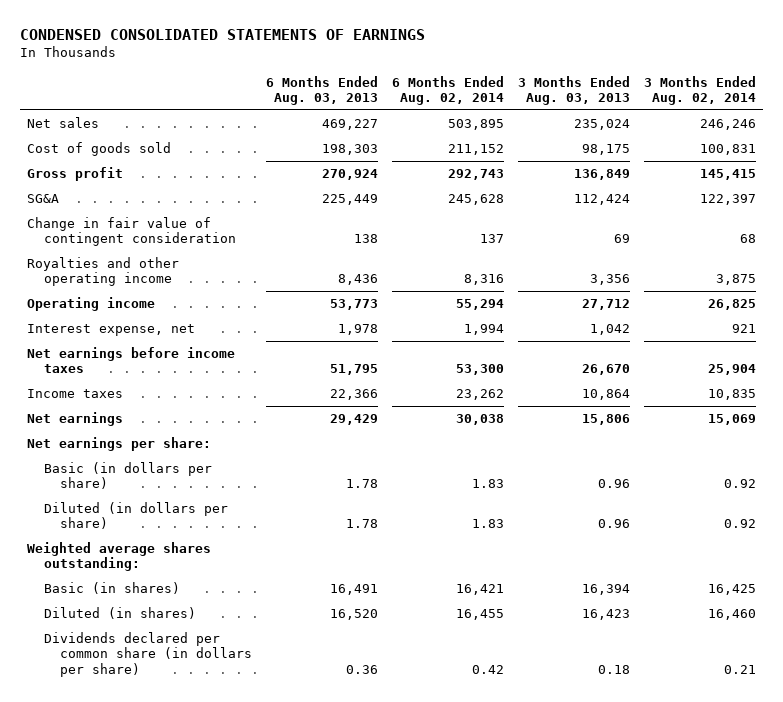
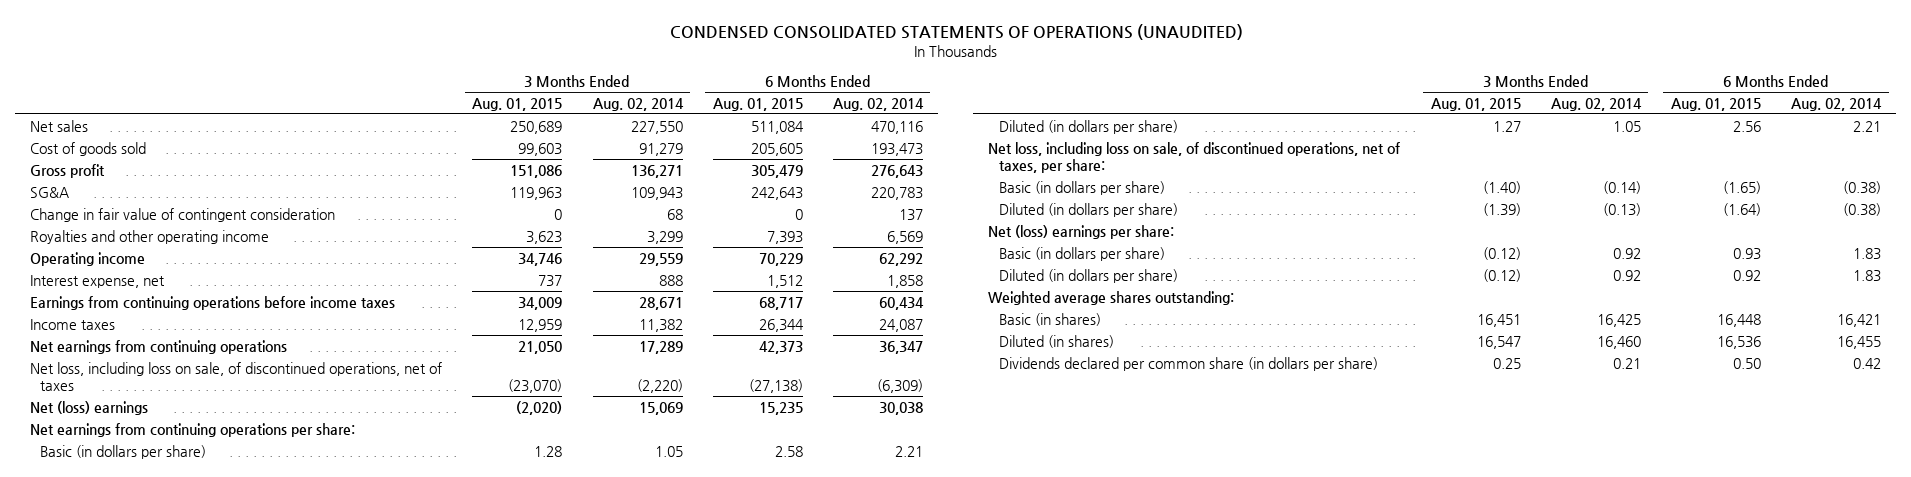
[20,28,426,40] CONDENSED CONSOLIDATED STATEMENTS OF EARNINGS -> [669,24,1243,41] CONDENSED CONSOLIDATED STATEMENTS OF OPERATIONS (UNAUDITED)
[266,75,379,105] 6 Months Ended Aug. 03, 2013 -> none
[518,75,631,105] 3 Months Ended Aug. 03, 2013 -> none
none -> [472,97,563,111] Aug. 01, 2015
none -> [712,97,803,111] Aug. 01, 2015
[448,119,505,131] 503,895 -> [870,120,923,134] 470,116
[700,119,757,131] 246,246 -> [630,120,683,134] 227,550
[448,144,505,156] 211,152 -> [870,142,923,156] 193,473
[700,144,757,156] 100,831 -> [638,142,683,156] 91,279
[448,169,505,181] 292,743 -> [870,164,923,178] 276,643
[700,169,757,181] 145,415 -> [630,164,683,178] 136,271
[448,194,505,206] 245,628 -> [870,186,923,200] 220,783
[700,194,757,206] 122,397 -> [630,186,683,200] 109,943
[464,274,505,286] 8,316 -> [886,230,923,244] 6,569
[716,274,757,286] 3,875 -> [646,230,683,244] 3,299
[456,299,505,311] 55,294 -> [878,252,923,266] 62,292
[708,299,757,311] 26,825 -> [638,252,683,266] 29,559
[464,324,505,336] 1,994 -> [886,274,923,288] 1,858
[732,324,757,334] 921 -> [658,274,683,286] 888
[27,347,236,374] Net earnings before income taxes -> [30,295,396,310] Earnings from continuing operations before income taxes
[456,364,505,376] 53,300 -> [878,296,924,310] 60,434
[708,364,757,376] 25,904 -> [638,296,683,310] 28,671
[456,389,505,401] 23,262 -> [878,318,923,332] 24,087
[708,389,757,401] 10,835 -> [638,318,683,332] 11,382
none -> [30,339,288,354] Net earnings from continuing operations
none -> [30,361,443,391] Net loss, including loss on sale, of discontinued operations, net of taxes
[27,412,124,427] Net earnings -> [30,400,149,415] Net (loss) earnings
none -> [30,422,356,437] Net earnings from continuing operations per share:
none -> [40,444,207,459] Basic (in dollars per share)
none -> [998,119,1178,134] Diluted (in dollars per share)
none -> [988,141,1401,173] Net loss, including loss on sale, of discontinued operations, net of taxes, per share:
none -> [998,180,1165,195] Basic (in dollars per share)
none -> [998,202,1178,217] Diluted (in dollars per share)
[27,437,212,452] Net earnings per share: -> [988,224,1175,239] Net (loss) earnings per share:

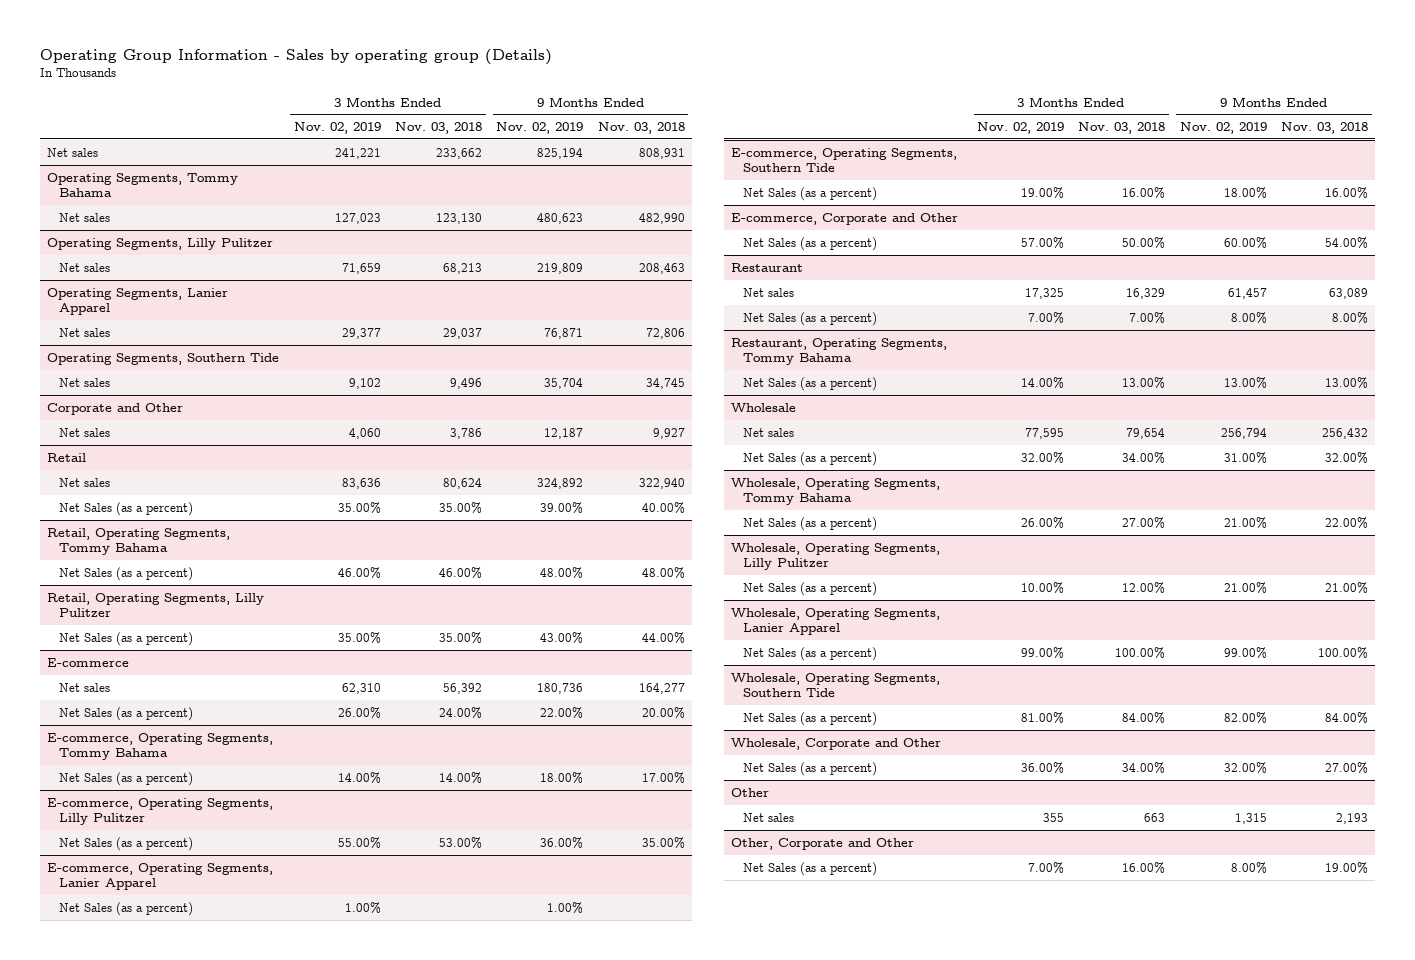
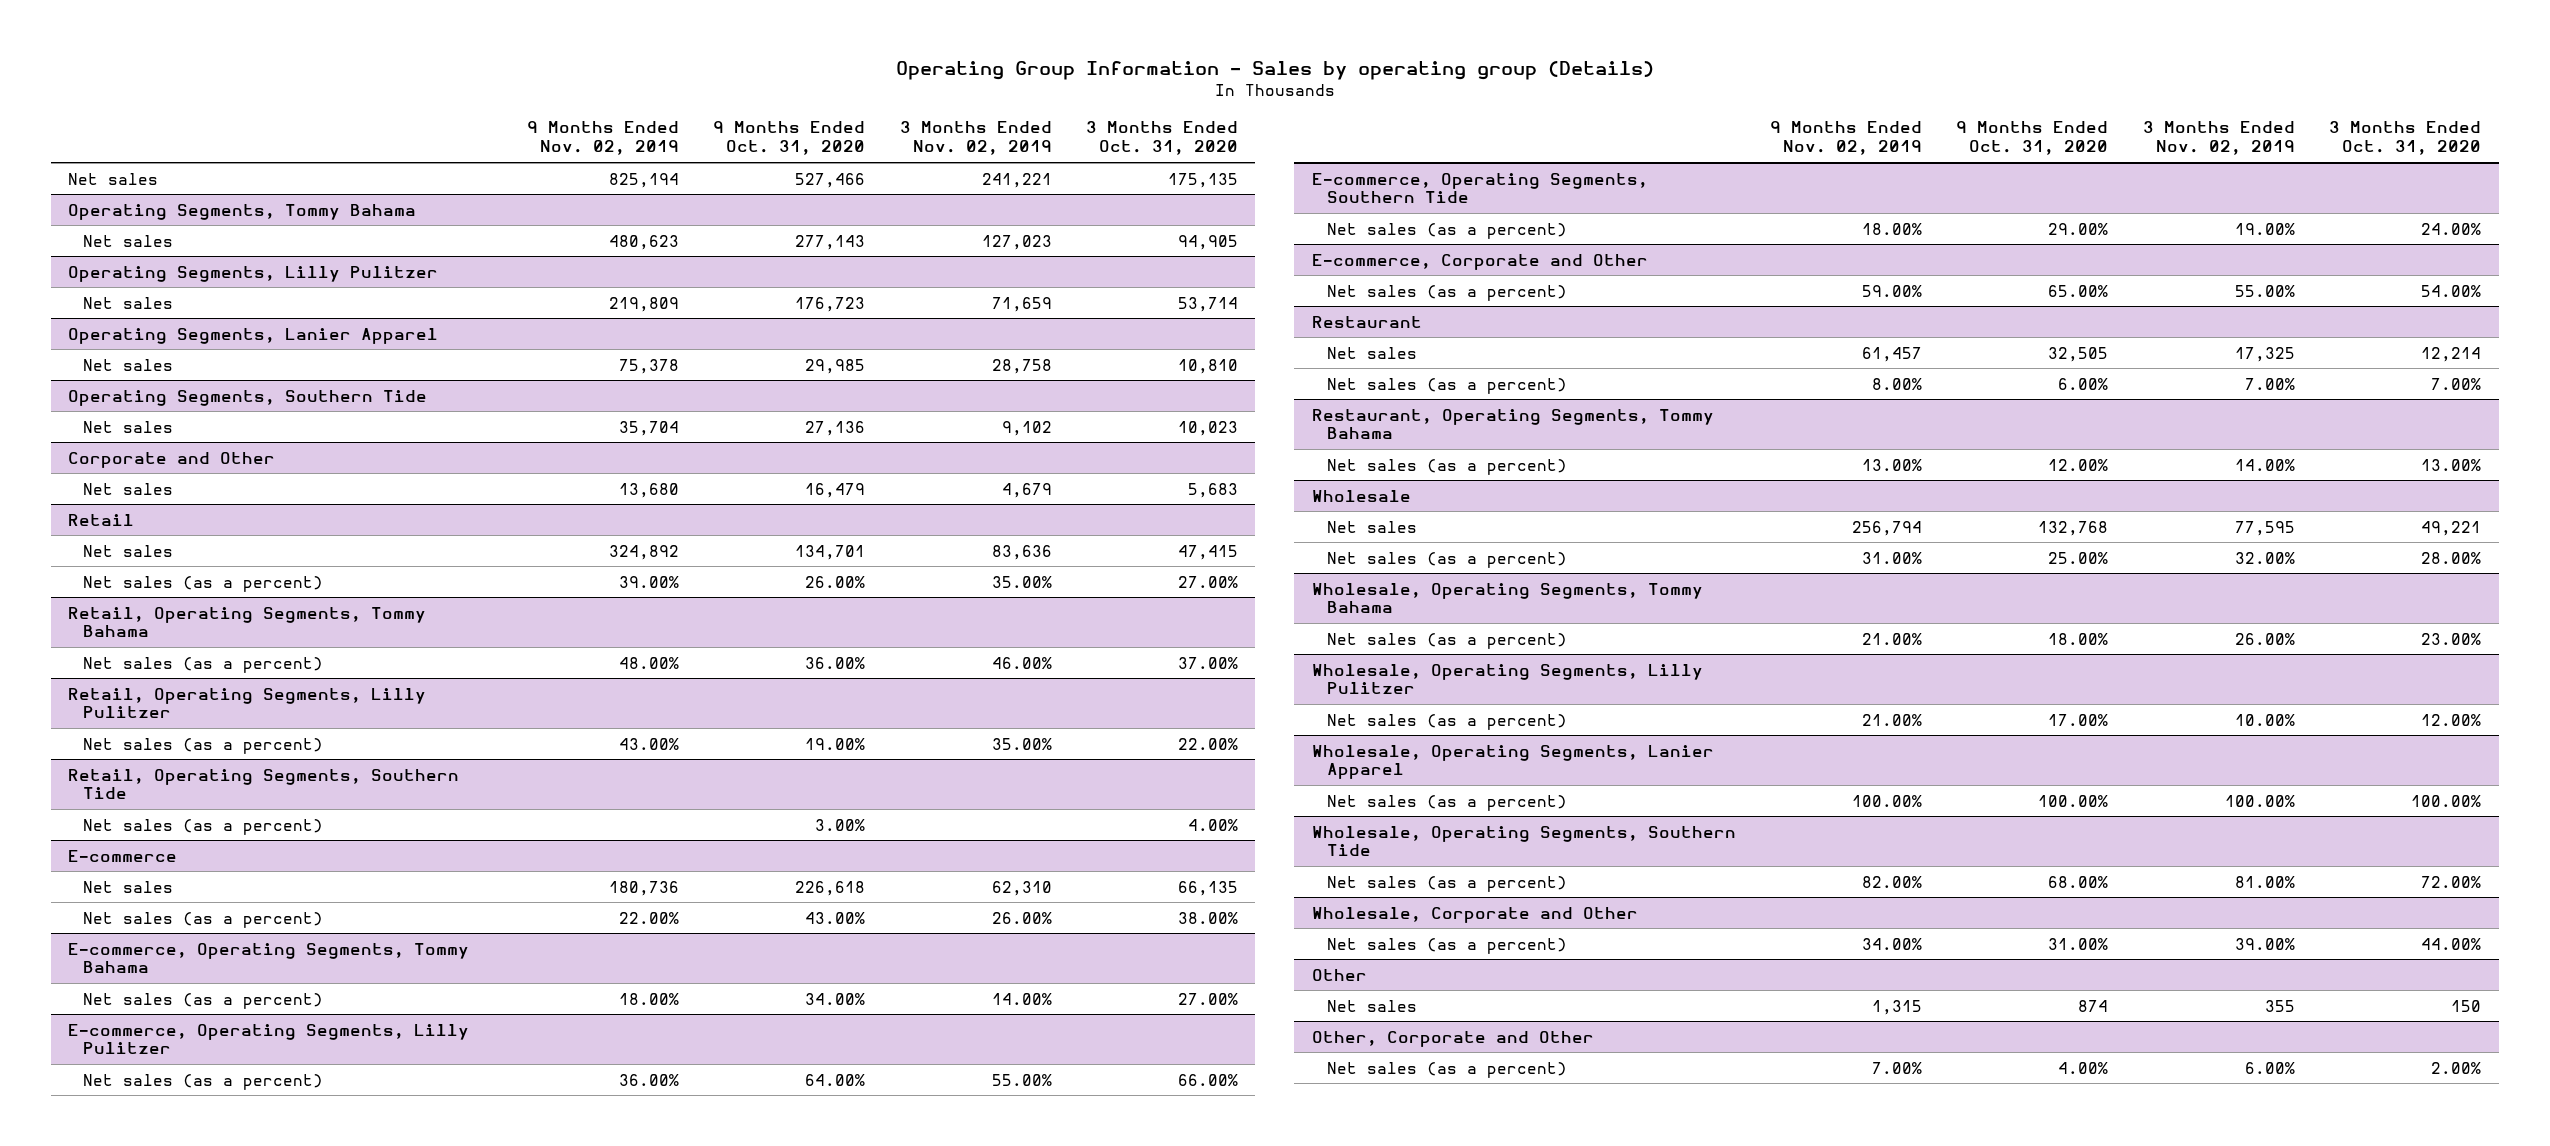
[395,122,483,135] Nov. 03, 2018 -> none
[597,122,685,135] Nov. 03, 2018 -> none
none -> [713,121,866,156] 9 Months Ended Oct. 31, 2020
none -> [1086,121,1239,156] 3 Months Ended Oct. 31, 2020
[341,327,381,339] 29,377 -> [991,358,1052,374] 28,758
[544,327,584,339] 76,871 -> [618,358,679,374] 75,378
[348,427,381,439] 4,060 -> [1001,482,1052,498] 4,679
[544,427,584,439] 12,187 -> [618,482,679,498] 13,680
[59,501,194,516] Net Sales (as a percent) -> [83,575,324,592] Net sales (as a percent)
[59,566,194,581] Net Sales (as a percent) -> [83,656,324,673] Net sales (as a percent)
[59,631,194,646] Net Sales (as a percent) -> [83,737,324,754] Net sales (as a percent)
none -> [68,768,460,800] Retail, Operating Segments, Southern Tide
none -> [83,818,324,835] Net sales (as a percent)
[59,706,194,721] Net Sales (as a percent) -> [83,911,324,928] Net sales (as a percent)
[59,771,194,786] Net Sales (as a percent) -> [83,992,324,1009] Net sales (as a percent)
[47,862,274,891] E-commerce, Operating Segments, Lanier Apparel -> none
[59,901,194,916] Net Sales (as a percent) -> none
[59,836,194,851] Net Sales (as a percent) -> [83,1073,324,1090] Net sales (as a percent)
[742,186,877,201] Net Sales (as a percent) -> [1326,222,1567,239] Net sales (as a percent)
[742,236,877,251] Net Sales (as a percent) -> [1326,284,1567,301] Net sales (as a percent)
[1021,236,1065,249] 57.00% -> [2234,284,2295,297] 55.00%
[1223,236,1267,249] 60.00% -> [1861,284,1922,297] 59.00%
[742,311,877,326] Net Sales (as a percent) -> [1326,377,1567,394] Net sales (as a percent)
[742,376,877,391] Net Sales (as a percent) -> [1326,458,1567,475] Net sales (as a percent)
[742,451,877,466] Net Sales (as a percent) -> [1326,551,1567,568] Net sales (as a percent)
[742,516,877,531] Net Sales (as a percent) -> [1326,632,1567,649] Net sales (as a percent)
[742,581,877,596] Net Sales (as a percent) -> [1326,713,1567,730] Net sales (as a percent)
[742,646,877,661] Net Sales (as a percent) -> [1326,794,1567,811] Net sales (as a percent)
[1021,646,1065,659] 99.00% -> [2224,794,2295,807] 100.00%
[1223,646,1267,659] 99.00% -> [1851,794,1922,807] 100.00%
[742,711,877,726] Net Sales (as a percent) -> [1326,875,1567,892] Net sales (as a percent)
[742,761,877,776] Net Sales (as a percent) -> [1326,937,1567,954] Net sales (as a percent)
[1021,761,1065,774] 36.00% -> [2234,937,2295,950] 39.00%
[1223,761,1267,774] 32.00% -> [1861,937,1922,950] 34.00%
[742,861,877,876] Net Sales (as a percent) -> [1326,1061,1567,1078] Net sales (as a percent)
[1028,861,1065,874] 7.00% -> [2244,1061,2295,1074] 6.00%
[1230,861,1267,874] 8.00% -> [1871,1061,1922,1074] 7.00%

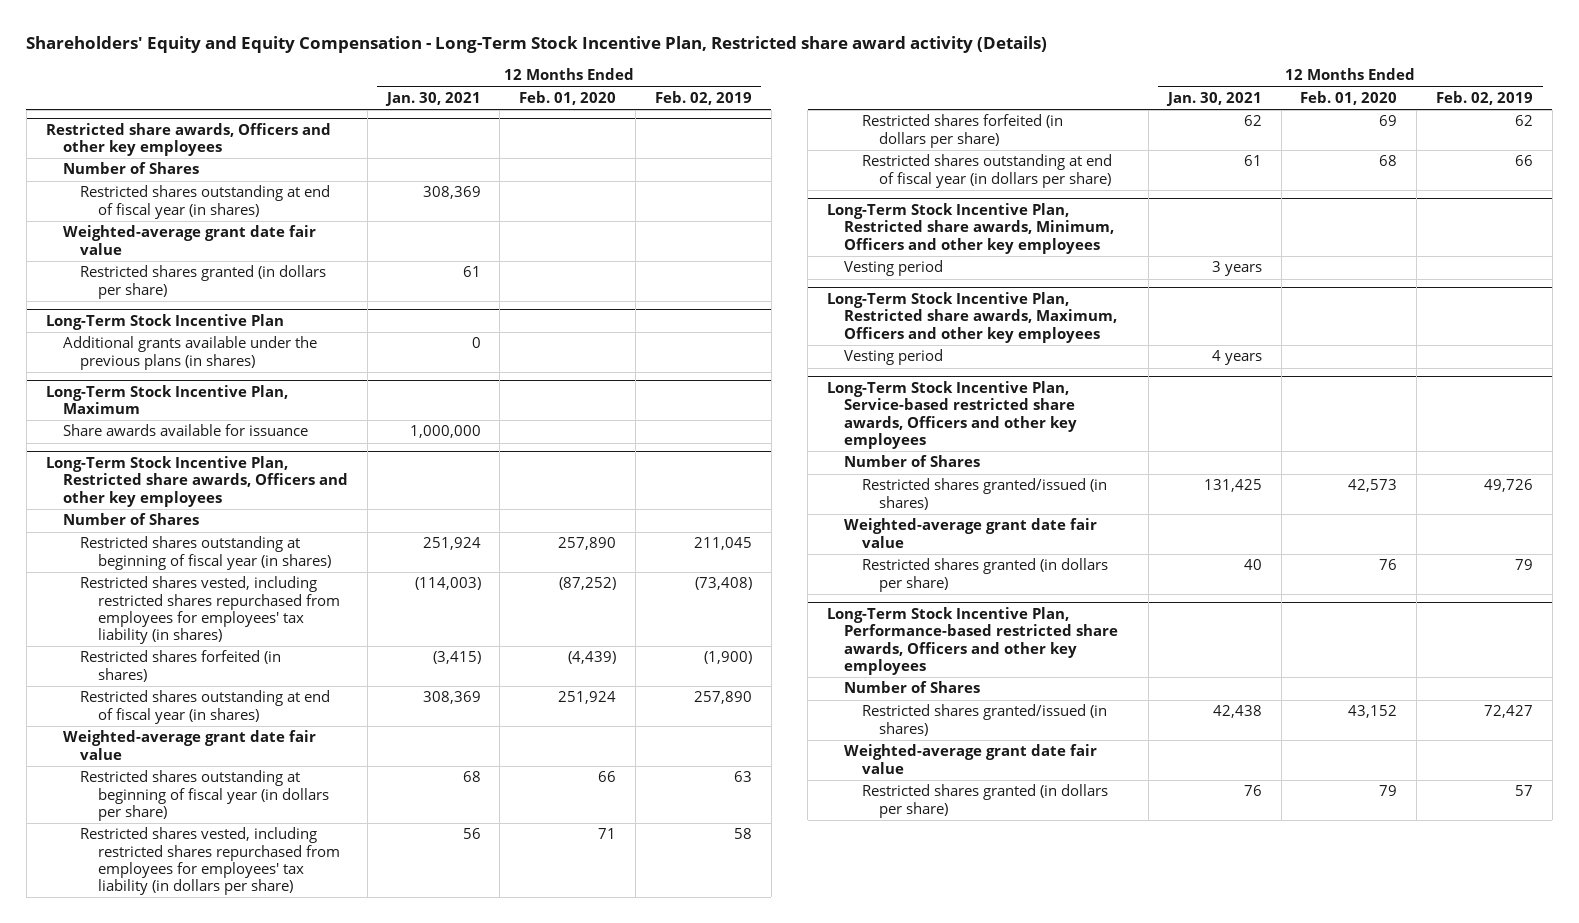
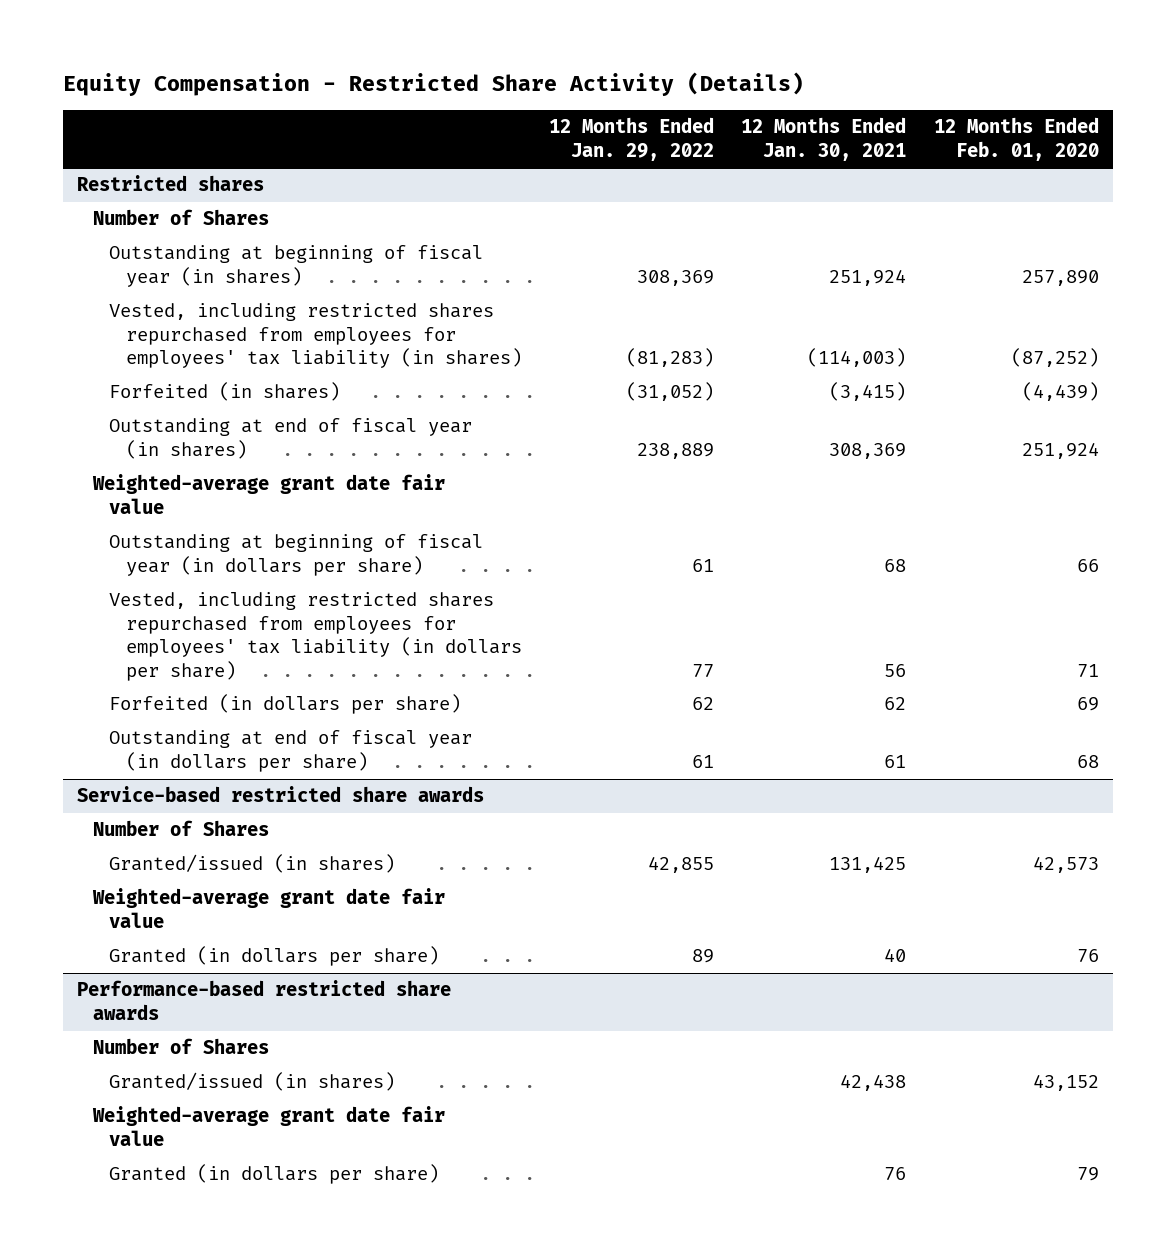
[26,36,1048,54] Shareholders' Equity and Equity Compensation - Long-Term Stock Incentive Plan, Restricted share award activity (Details) -> [63,72,805,97] Equity Compensation - Restricted Share Activity (Details)
[654,90,752,105] Feb. 02, 2019 -> none
none -> [549,117,715,161] 12 Months Ended Jan. 29, 2022
[45,123,331,157] Restricted share awards, Officers and other key employees -> none
[63,162,200,175] Number of Shares -> none
[80,185,331,219] Restricted shares outstanding at end of fiscal year (in shares) -> none
[63,225,317,255] Weighted-average grant date fair value -> none
[80,265,327,299] Restricted shares granted (in dollars per share) -> none
[45,314,284,331] Long-Term Stock Incentive Plan -> none
[63,336,318,370] Additional grants available under the previous plans (in shares) -> none
[45,385,288,415] Long-Term Stock Incentive Plan, Maximum -> none
[63,424,309,437] Share awards available for issuance -> none
[45,456,349,507] Long-Term Stock Incentive Plan, Restricted share awards, Officers and other key employees -> none
none -> [76,175,264,192] Restricted shares
[80,536,331,570] Restricted shares outstanding at beginning of fiscal year (in shares) -> [109,245,484,287] Outstanding at beginning of fiscal year (in shares)
[80,576,340,645] Restricted shares vested, including restricted shares repurchased from employees for employees' tax liability (in shares) -> [109,303,522,369] Vested, including restricted shares repurchased from employees for employees' tax liability (in shares)
[80,650,282,682] Restricted shares forfeited (in shares) -> [109,382,341,402] Forfeited (in shares)
[80,690,331,724] Restricted shares outstanding at end of fiscal year (in shares) -> [109,418,473,459] Outstanding at end of fiscal year (in shares)
[827,203,1115,254] Long-Term Stock Incentive Plan, Restricted share awards, Minimum, Officers and other key employees -> none
[844,260,944,277] Vesting period -> none
[827,292,1118,343] Long-Term Stock Incentive Plan, Restricted share awards, Maximum, Officers and other key employees -> none
[844,349,944,366] Vesting period -> none
[827,381,1078,449] Long-Term Stock Incentive Plan, Service-based restricted share awards, Officers and other key employees -> none
[80,770,329,822] Restricted shares outstanding at beginning of fiscal year (in dollars per share) -> [109,534,484,576] Outstanding at beginning of fiscal year (in dollars per share)
[80,827,340,896] Restricted shares vested, including restricted shares repurchased from employees for employees' tax liability (in dollars per share) -> [109,592,522,681] Vested, including restricted shares repurchased from employees for employees' tax liability (in dollars per share)
[861,114,1063,148] Restricted shares forfeited (in dollars per share) -> [109,694,462,715] Forfeited (in dollars per share)
[861,154,1112,188] Restricted shares outstanding at end of fiscal year (in dollars per share) -> [109,730,473,772] Outstanding at end of fiscal year (in dollars per share)
none -> [76,786,484,803] Service-based restricted share awards
[861,478,1107,510] Restricted shares granted/issued (in shares) -> [109,854,396,874] Granted/issued (in shares)
[827,607,1119,675] Long-Term Stock Incentive Plan, Performance-based restricted share awards, Officers and other key employees -> none
[861,558,1108,592] Restricted shares granted (in dollars per share) -> [109,946,440,967] Granted (in dollars per share)
none -> [76,980,451,1020] Performance-based restricted share awards
[861,704,1107,736] Restricted shares granted/issued (in shares) -> [109,1072,396,1092] Granted/issued (in shares)
[861,784,1108,818] Restricted shares granted (in dollars per share) -> [109,1164,440,1185] Granted (in dollars per share)

